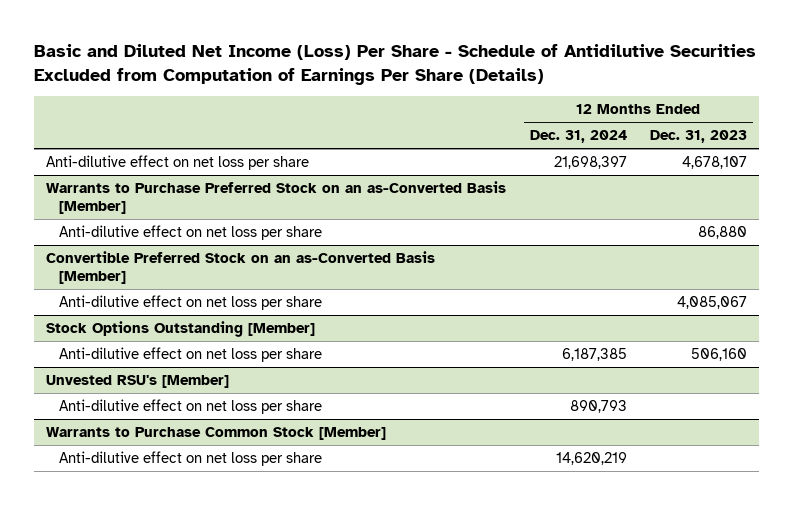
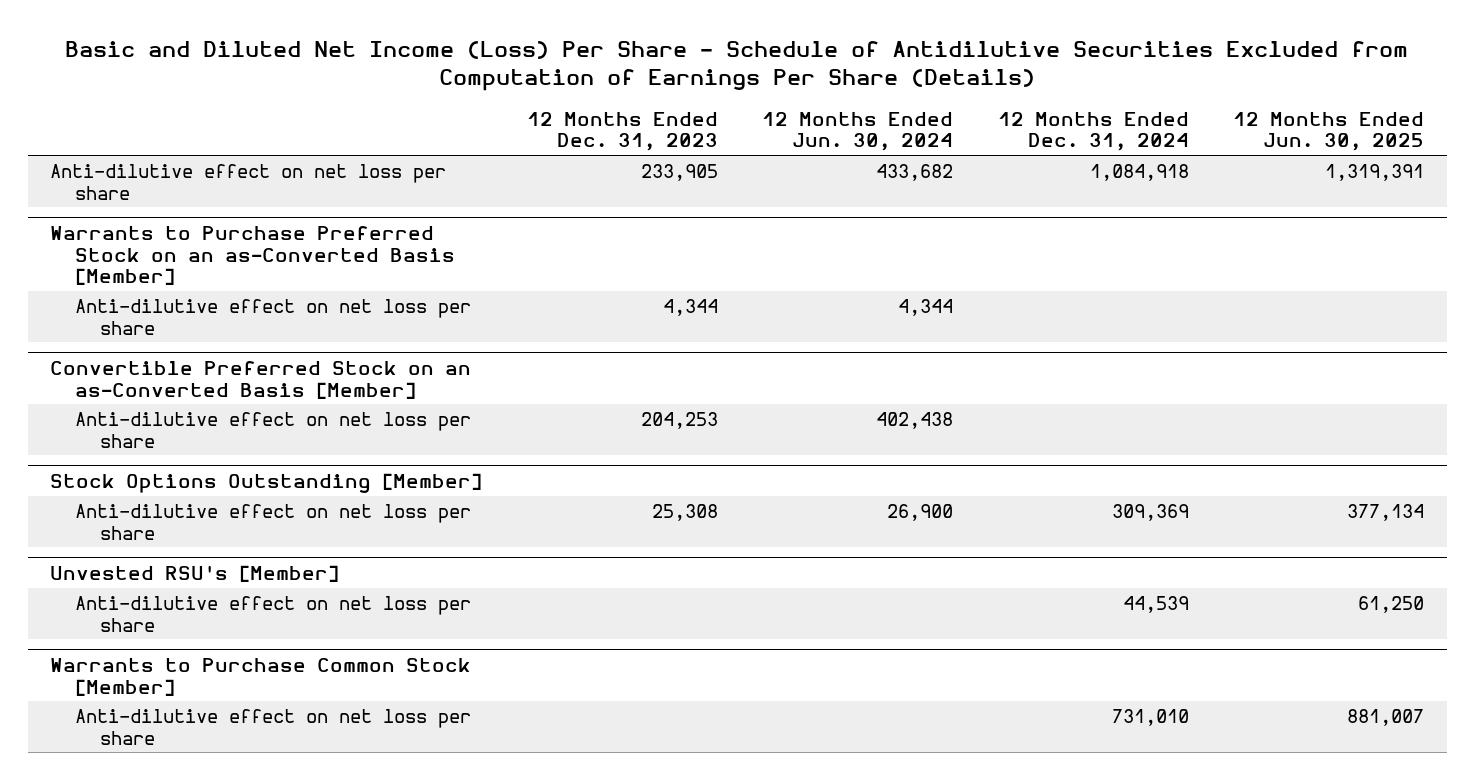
none -> [762,111,954,152] 12 Months Ended Jun. 30, 2024
none -> [1233,111,1425,152] 12 Months Ended Jun. 30, 2025
[553,156,627,170] 21,698,397 -> [1089,163,1189,181] 1,084,918
[682,156,748,170] 4,678,107 -> [640,163,718,181] 233,905
[698,226,748,240] 86,880 -> [662,298,718,316] 4,344
[677,296,748,310] 4,085,067 -> [640,411,718,429] 204,253
[561,348,627,362] 6,187,385 -> [1111,503,1189,521] 309,369
[691,348,748,362] 506,160 -> [651,503,718,521] 25,308
[569,400,627,414] 890,793 -> [1122,595,1189,613] 44,539
[555,452,627,466] 14,620,219 -> [1111,708,1189,726] 731,010

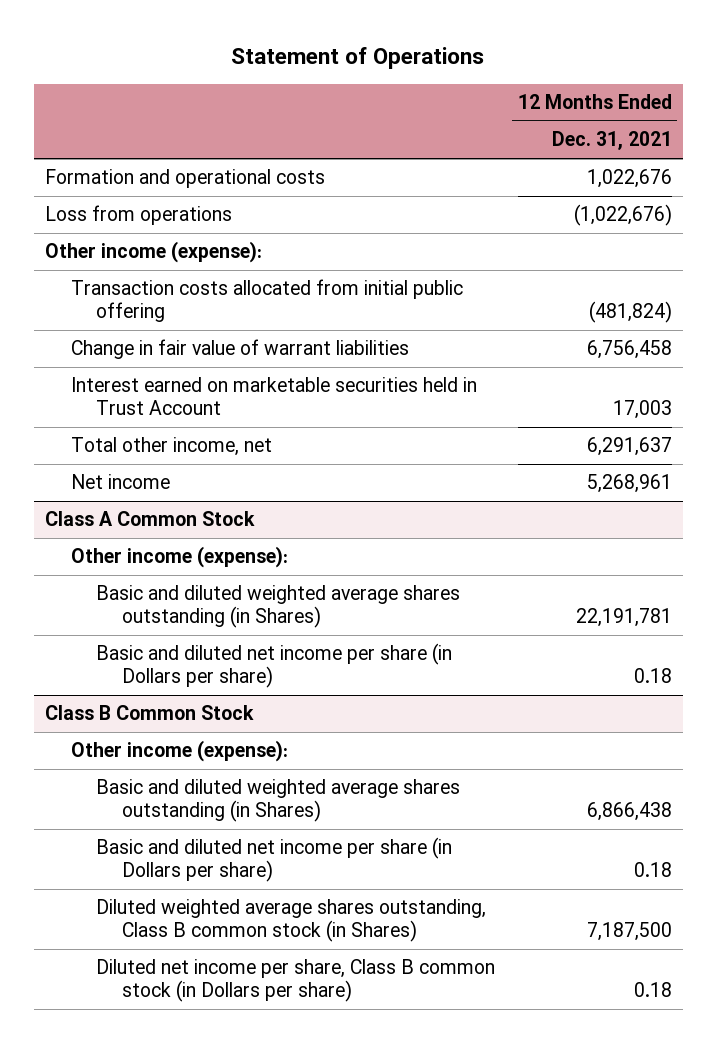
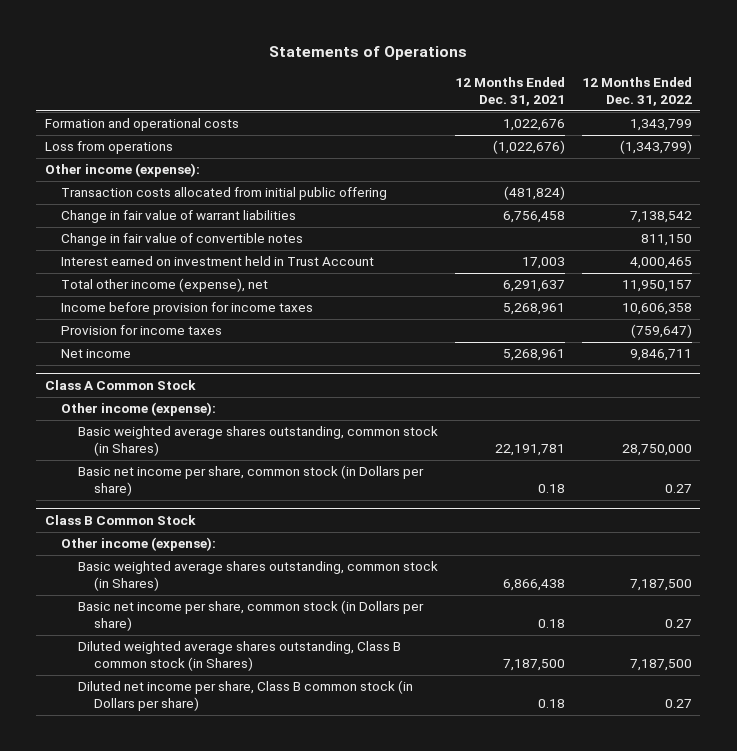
[231,47,485,70] Statement of Operations -> [269,45,468,60] Statements of Operations
none -> [581,76,692,106] 12 Months Ended Dec. 31, 2022
none -> [61,233,304,247] Change in fair value of convertible notes
[70,377,477,416] Interest earned on marketable securities held in Trust Account -> [61,256,375,267] Interest earned on investment held in Trust Account
[70,437,272,457] Total other income, net -> [61,278,269,293] Total other income (expense), net
none -> [61,302,314,316] Income before provision for income taxes
none -> [61,325,223,336] Provision for income taxes
[96,585,461,629] Basic and diluted weighted average shares outstanding (in Shares) -> [77,426,438,457] Basic weighted average shares outstanding, common stock (in Shares)
[96,643,453,689] Basic and diluted net income per share (in Dollars per share) -> [77,465,424,497] Basic net income per share, common stock (in Dollars per share)
[96,779,461,823] Basic and diluted weighted average shares outstanding (in Shares) -> [77,561,438,592] Basic weighted average shares outstanding, common stock (in Shares)
[96,837,453,883] Basic and diluted net income per share (in Dollars per share) -> [77,600,424,632] Basic net income per share, common stock (in Dollars per share)

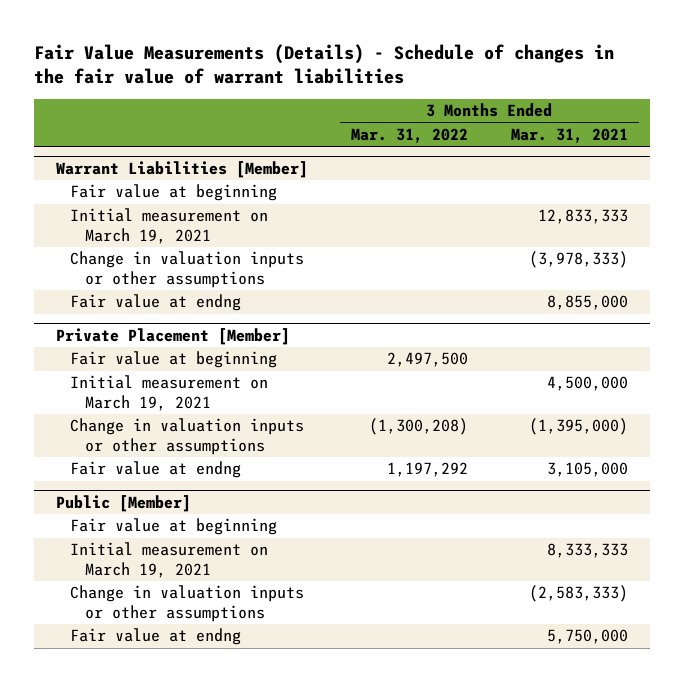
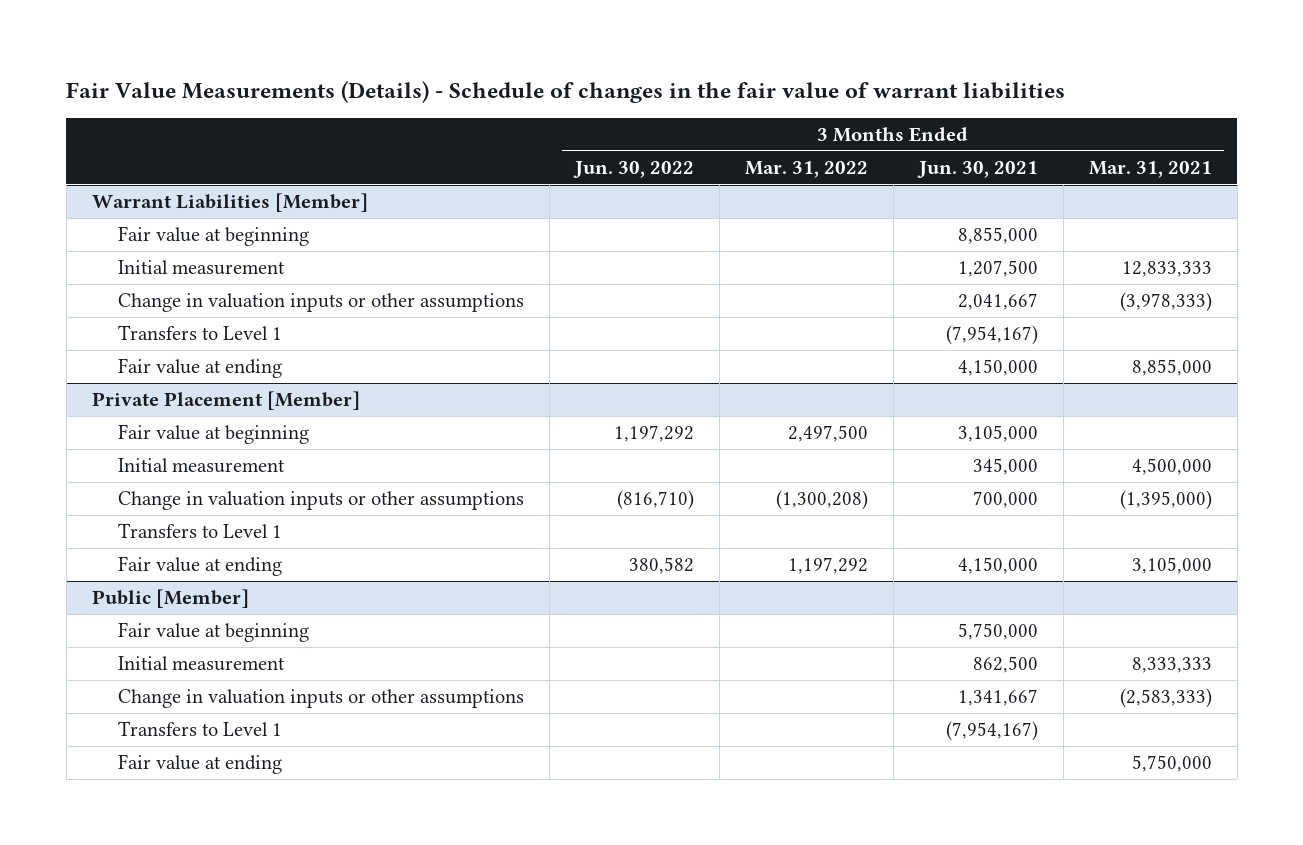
none -> [572,161,694,179] Jun. 30, 2022
none -> [916,161,1038,179] Jun. 30, 2021
[70,208,269,244] Initial measurement on March 19, 2021 -> [117,260,285,276] Initial measurement
none -> [117,325,282,341] Transfers to Level 1
[70,294,242,312] Fair value at endng -> [117,358,282,379] Fair value at ending
[70,375,269,411] Initial measurement on March 19, 2021 -> [117,458,285,474] Initial measurement
none -> [117,523,282,539] Transfers to Level 1
[70,461,242,479] Fair value at endng -> [117,556,282,577] Fair value at ending
[70,542,269,578] Initial measurement on March 19, 2021 -> [117,656,285,672] Initial measurement
none -> [117,721,282,737] Transfers to Level 1
[70,628,242,646] Fair value at endng -> [117,754,282,775] Fair value at ending

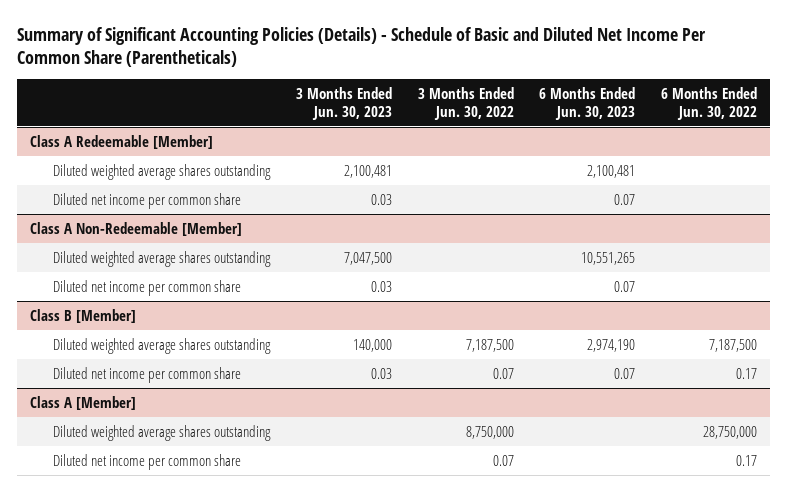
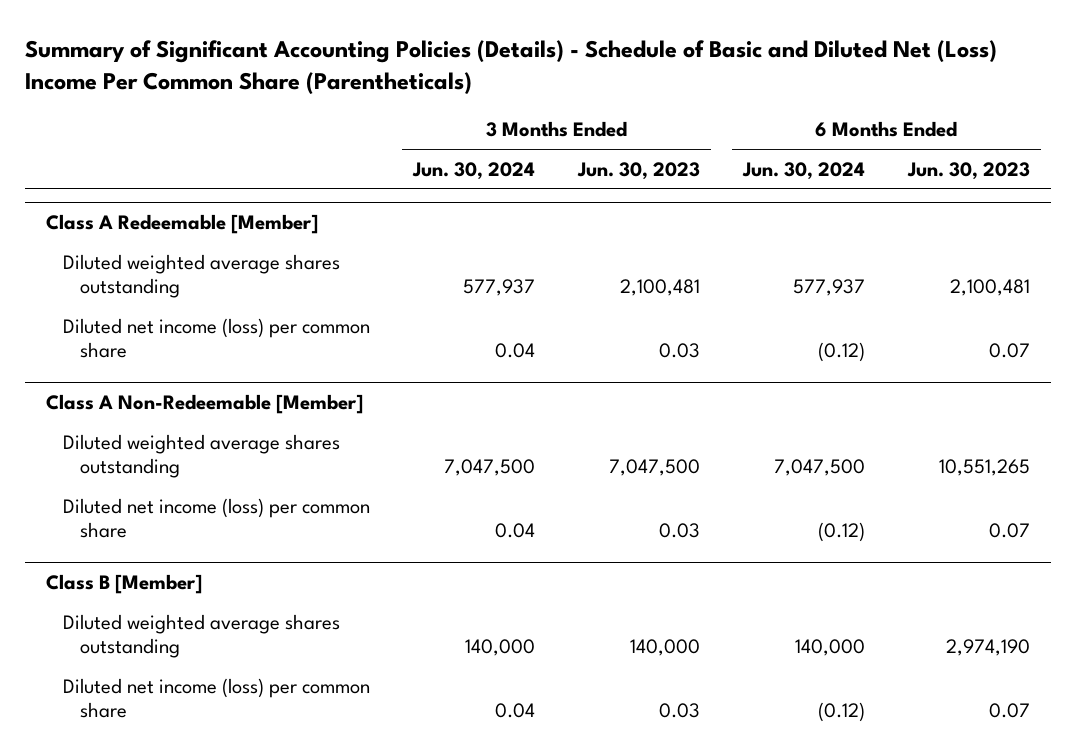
[17,26,707,67] Summary of Significant Accounting Policies (Details) - Schedule of Basic and Diluted Net Income Per Common Share (Parentheticals) -> [24,39,997,94] Summary of Significant Accounting Policies (Details) - Schedule of Basic and Diluted Net (Loss) Income Per Common Share (Parentheticals)
[417,86,514,120] 3 Months Ended Jun. 30, 2022 -> none
[661,86,758,120] 6 Months Ended Jun. 30, 2022 -> none
none -> [412,161,536,180] Jun. 30, 2024
none -> [741,161,865,180] Jun. 30, 2024
[53,192,242,209] Diluted net income per common share -> [63,317,371,358] Diluted net income (loss) per common share
[53,279,242,296] Diluted net income per common share -> [63,497,371,538] Diluted net income (loss) per common share
[29,395,136,410] Class A [Member] -> none
[53,424,272,441] Diluted weighted average shares outstanding -> none
[53,453,242,470] Diluted net income per common share -> none
[53,366,242,383] Diluted net income per common share -> [63,677,371,718] Diluted net income (loss) per common share

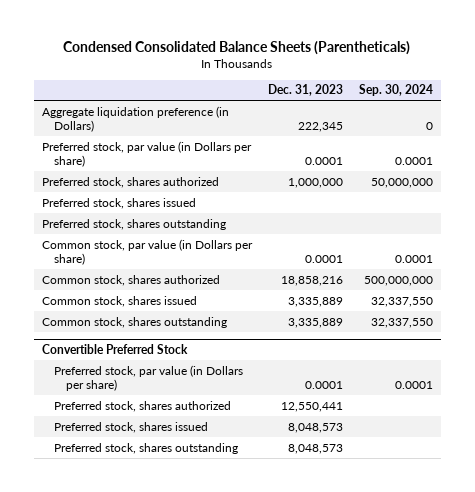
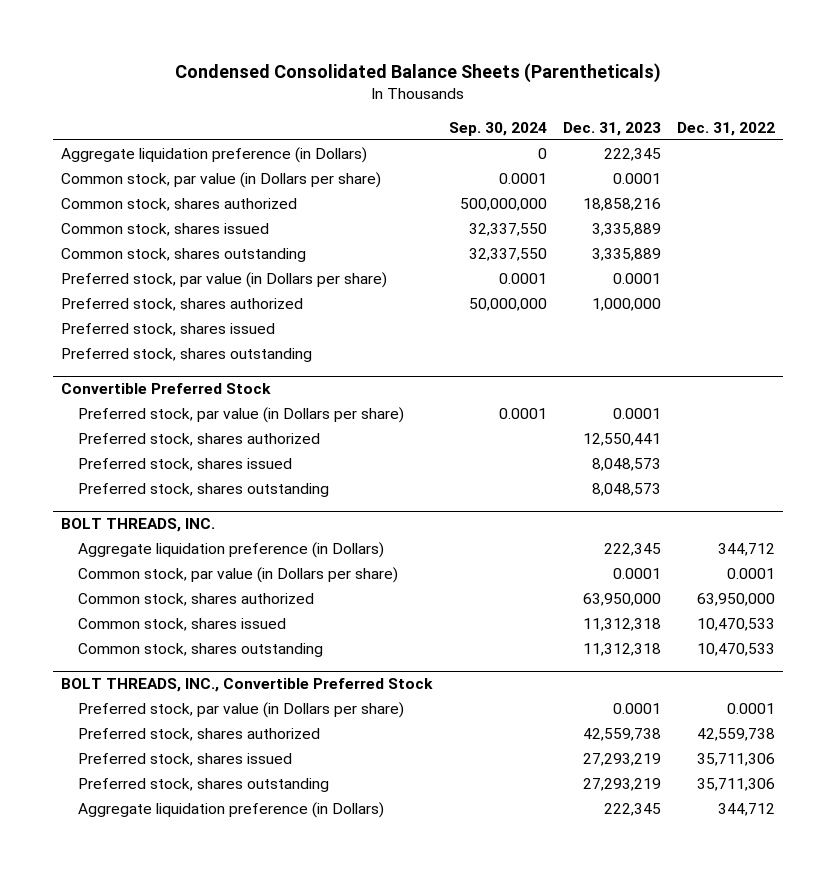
none -> [676,121,775,136] Dec. 31, 2022
[41,140,252,168] Preferred stock, par value (in Dollars per share) -> [61,272,388,289] Preferred stock, par value (in Dollars per share)
[41,176,219,188] Preferred stock, shares authorized -> [61,298,304,312] Preferred stock, shares authorized
[41,197,196,209] Preferred stock, shares issued -> [61,323,276,337] Preferred stock, shares issued
[41,218,226,230] Preferred stock, shares outstanding -> [61,348,313,363] Preferred stock, shares outstanding
none -> [61,518,216,533] BOLT THREADS, INC.
none -> [77,542,384,559] Aggregate liquidation preference (in Dollars)
none -> [77,567,398,584] Common stock, par value (in Dollars per share)
none -> [77,593,314,607] Common stock, shares authorized
none -> [77,618,286,632] Common stock, shares issued
none -> [77,643,323,658] Common stock, shares outstanding
none -> [61,678,434,693] BOLT THREADS, INC., Convertible Preferred Stock
none -> [77,702,404,719] Preferred stock, par value (in Dollars per share)
none -> [77,728,320,742] Preferred stock, shares authorized
none -> [77,753,292,767] Preferred stock, shares issued
none -> [77,778,329,793] Preferred stock, shares outstanding
none -> [77,802,384,819] Aggregate liquidation preference (in Dollars)

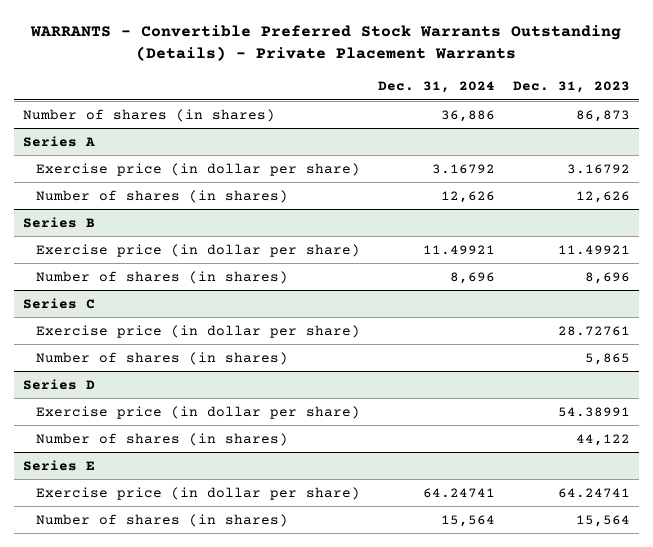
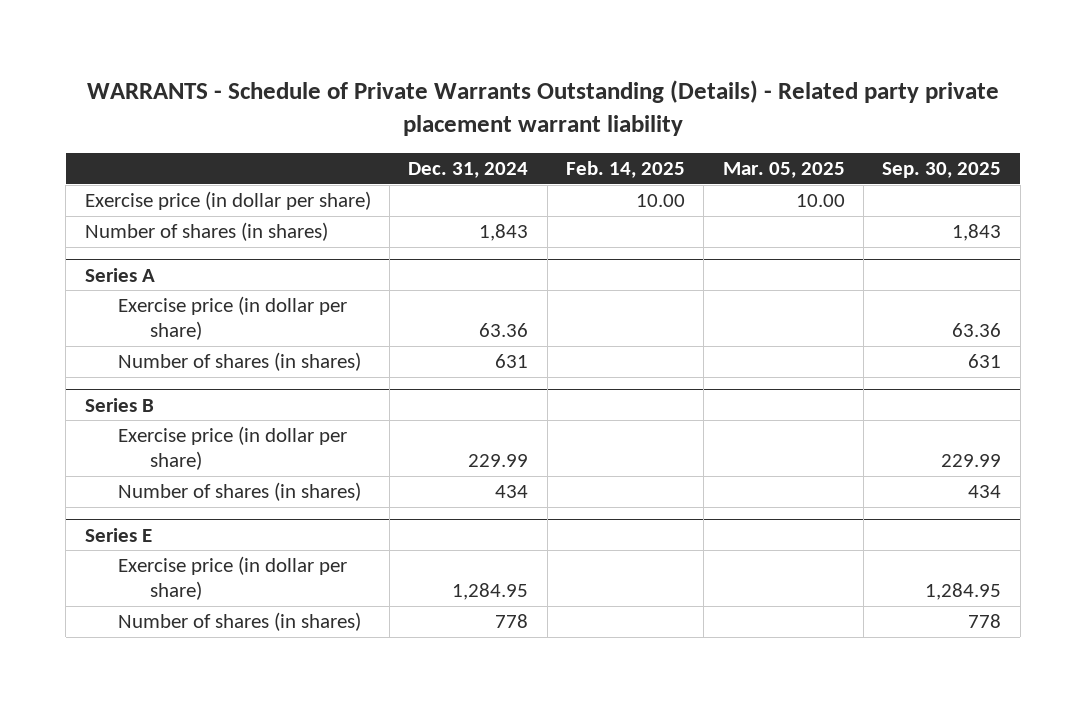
[30,25,622,62] WARRANTS - Convertible Preferred Stock Warrants Outstanding (Details) - Private Placement Warrants -> [87,79,1000,136] WARRANTS - Schedule of Private Warrants Outstanding (Details) - Related party private placement warrant liability
[513,81,631,94] Dec. 31, 2023 -> none
none -> [566,161,686,179] Feb. 14, 2025
none -> [722,162,845,179] Mar. 05, 2025
none -> [882,162,1002,179] Sep. 30, 2025
none -> [84,191,371,211] Exercise price (in dollar per share)
[441,109,496,122] 36,886 -> [479,224,529,242] 1,843
[432,163,496,174] 3.16792 -> [479,322,529,337] 63.36
[441,190,496,203] 12,626 -> [495,354,529,369] 631
[22,297,95,309] Series C -> none
[36,324,361,338] Exercise price (in dollar per share) -> none
[36,351,289,365] Number of shares (in shares) -> none
[22,378,95,390] Series D -> none
[36,405,361,419] Exercise price (in dollar per share) -> none
[36,432,289,446] Number of shares (in shares) -> none
[423,244,496,255] 11.49921 -> [468,453,529,467] 229.99
[450,271,496,284] 8,696 -> [495,485,529,499] 434
[423,487,496,498] 64.24741 -> [452,582,529,600] 1,284.95
[441,514,496,527] 15,564 -> [495,614,529,629] 778

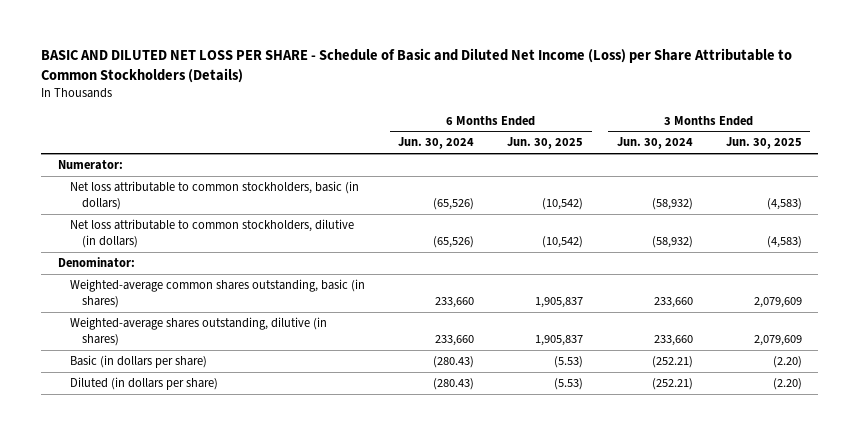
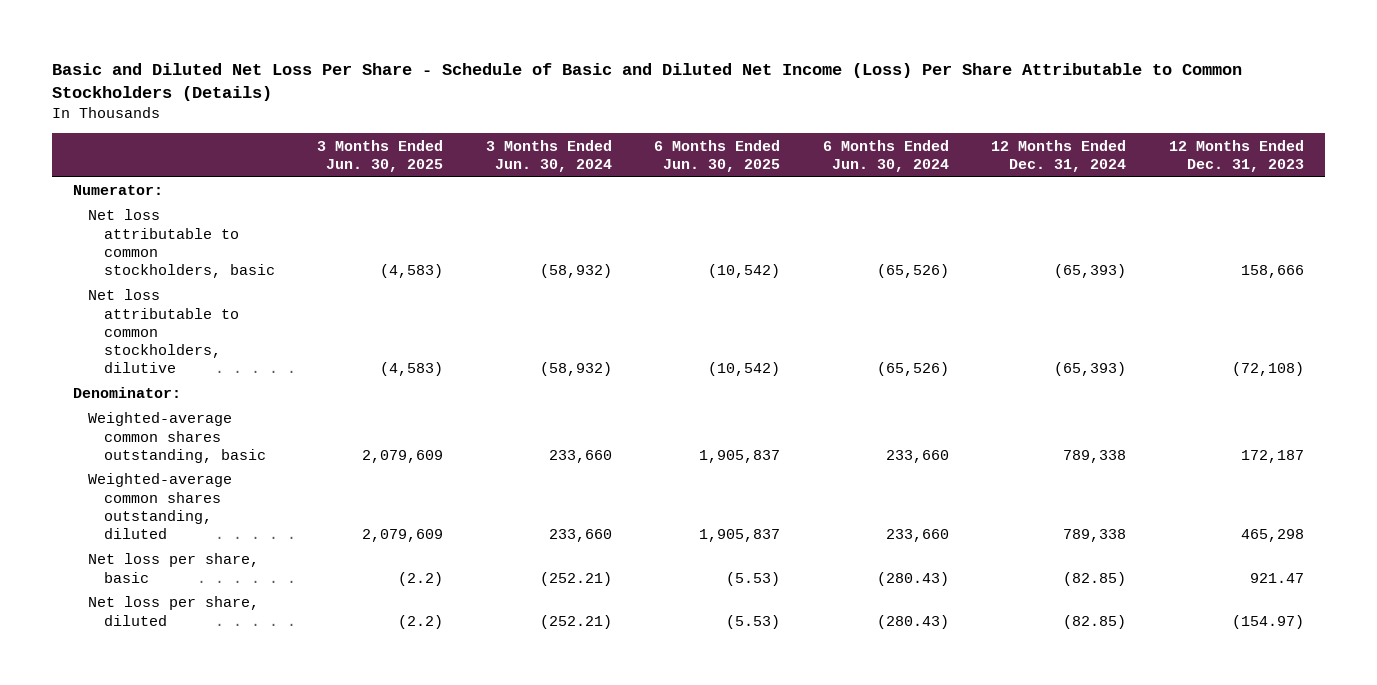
[40,48,792,83] BASIC AND DILUTED NET LOSS PER SHARE - Schedule of Basic and Diluted Net Income (Loss) per Share Attributable to Common Stockholders (Details) -> [51,62,1242,102] Basic and Diluted Net Loss Per Share - Schedule of Basic and Diluted Net Income (Loss) Per Share Attributable to Common Stockholders (Details)
none -> [991,139,1127,173] 12 Months Ended Dec. 31, 2024
none -> [1168,139,1304,173] 12 Months Ended Dec. 31, 2023
[69,181,359,211] Net loss attributable to common stockholders, basic (in dollars) -> [88,209,275,278] Net loss attributable to common stockholders, basic
[69,219,354,249] Net loss attributable to common stockholders, dilutive (in dollars) -> [88,289,239,374] Net loss attributable to common stockholders, dilutive
[69,279,365,309] Weighted-average common shares outstanding, basic (in shares) -> [88,412,266,463] Weighted-average common shares outstanding, basic
[69,317,327,347] Weighted-average shares outstanding, dilutive (in shares) -> [88,473,233,539] Weighted-average common shares outstanding, diluted
[69,355,207,369] Basic (in dollars per share) -> [88,553,260,583] Net loss per share, basic
[772,356,802,369] (2.20) -> [398,571,444,586] (2.2)
[69,377,218,391] Diluted (in dollars per share) -> [88,596,260,626] Net loss per share, diluted
[772,378,802,391] (2.20) -> [398,614,444,629] (2.2)

